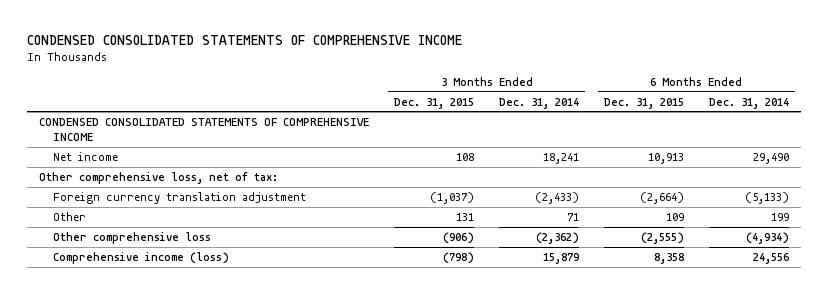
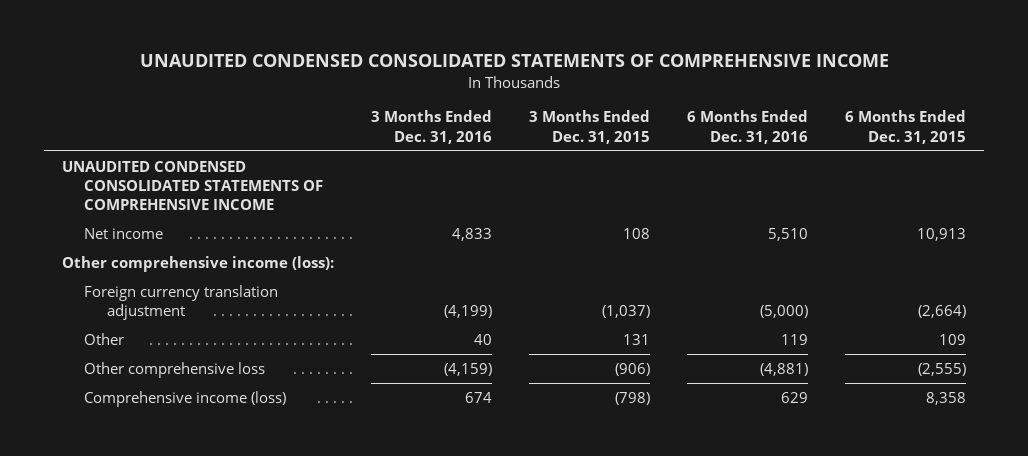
[26,34,462,45] CONDENSED CONSOLIDATED STATEMENTS OF COMPREHENSIVE INCOME -> [139,54,889,68] UNAUDITED CONDENSED CONSOLIDATED STATEMENTS OF COMPREHENSIVE INCOME
[499,97,580,109] Dec. 31, 2014 -> none
[708,97,789,109] Dec. 31, 2014 -> none
none -> [371,110,493,144] 3 Months Ended Dec. 31, 2016
none -> [686,110,808,144] 6 Months Ended Dec. 31, 2016
[39,117,370,141] CONDENSED CONSOLIDATED STATEMENTS OF COMPREHENSIVE INCOME -> [62,160,324,211] UNAUDITED CONDENSED CONSOLIDATED STATEMENTS OF COMPREHENSIVE INCOME
[39,171,279,184] Other comprehensive loss, net of tax: -> [62,255,335,272] Other comprehensive income (loss):

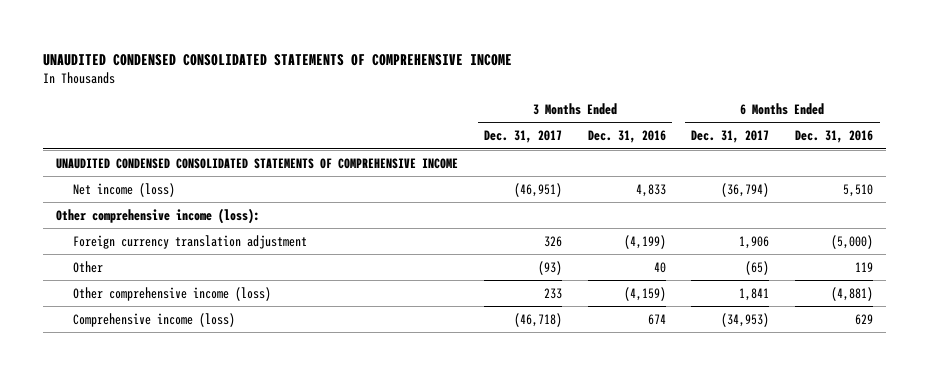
[528,110,650,144] 3 Months Ended Dec. 31, 2015 -> none
[844,110,966,144] 6 Months Ended Dec. 31, 2015 -> none
none -> [483,130,562,144] Dec. 31, 2017
none -> [691,130,770,144] Dec. 31, 2017
[84,227,164,239] Net income -> [73,182,176,197] Net income (loss)
[84,361,266,378] Other comprehensive loss -> [73,286,272,301] Other comprehensive income (loss)

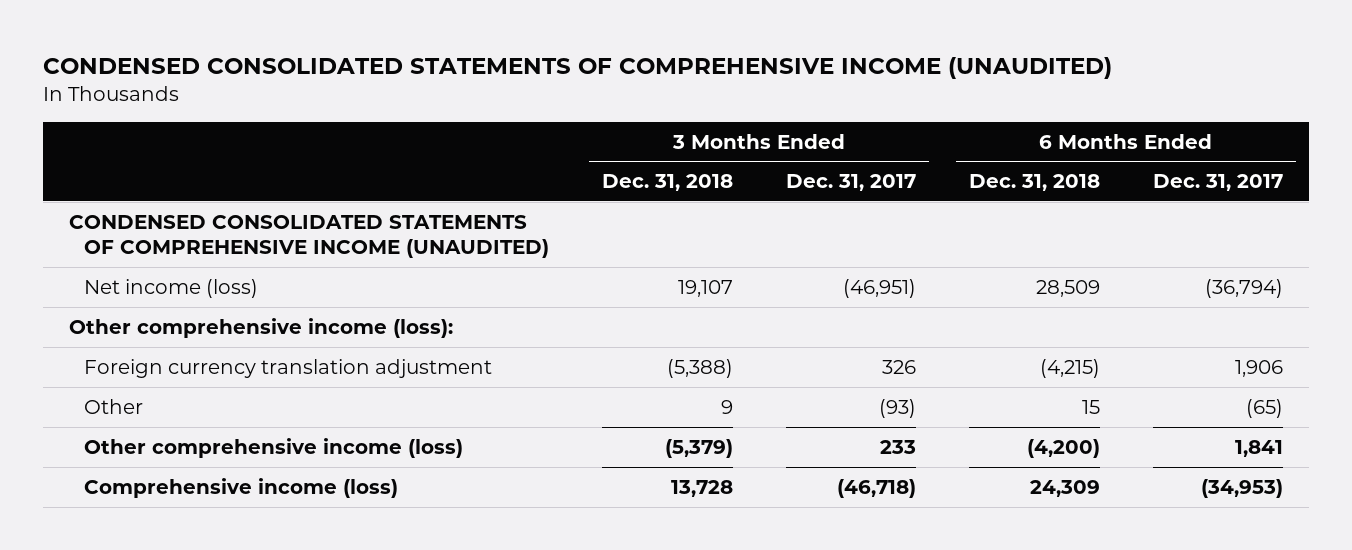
[43,53,513,66] UNAUDITED CONDENSED CONSOLIDATED STATEMENTS OF COMPREHENSIVE INCOME -> [42,57,1112,80] CONDENSED CONSOLIDATED STATEMENTS OF COMPREHENSIVE INCOME (UNAUDITED)
[587,130,666,144] Dec. 31, 2016 -> none
[795,130,874,144] Dec. 31, 2016 -> none
none -> [602,174,734,192] Dec. 31, 2018
none -> [968,174,1100,192] Dec. 31, 2018
[56,157,459,169] UNAUDITED CONDENSED CONSOLIDATED STATEMENTS OF COMPREHENSIVE INCOME -> [69,214,550,259] CONDENSED CONSOLIDATED STATEMENTS OF COMPREHENSIVE INCOME (UNAUDITED)

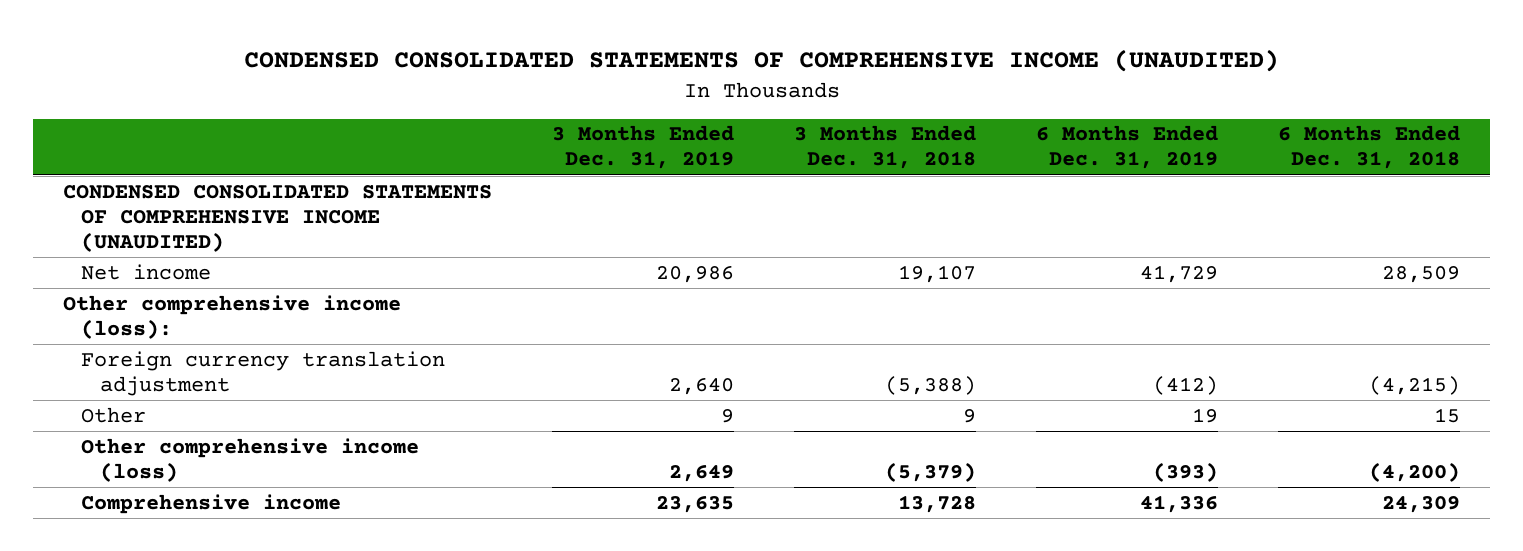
[786,174,917,192] Dec. 31, 2017 -> none
[1152,174,1283,192] Dec. 31, 2017 -> none
none -> [552,125,735,170] 3 Months Ended Dec. 31, 2019
none -> [1036,125,1219,170] 6 Months Ended Dec. 31, 2019
[84,278,259,298] Net income (loss) -> [81,263,212,280] Net income
[84,477,399,498] Comprehensive income (loss) -> [81,493,342,514] Comprehensive income

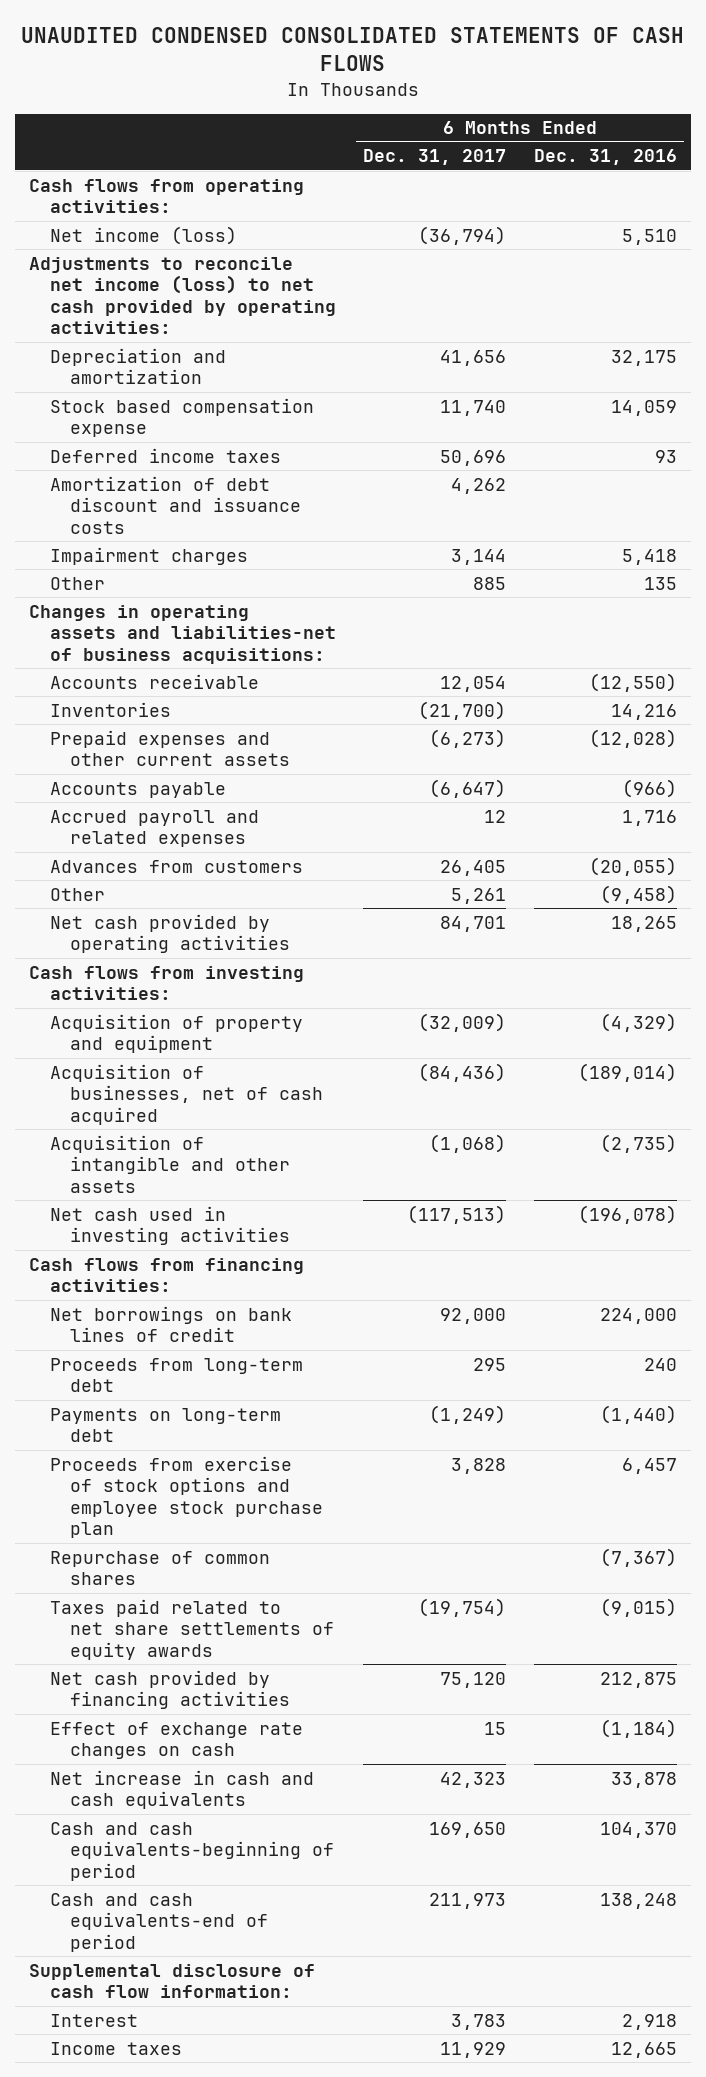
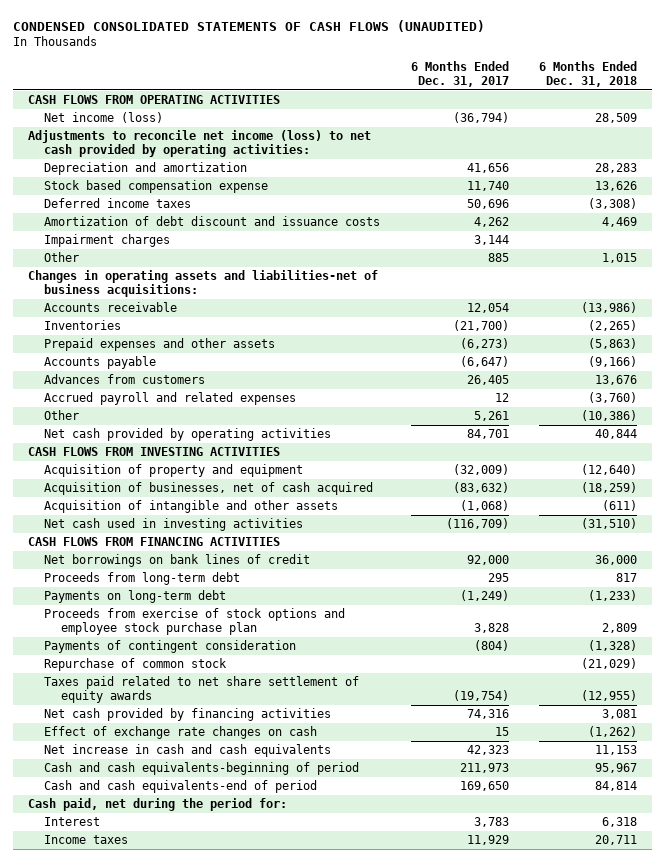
[21,27,685,72] UNAUDITED CONDENSED CONSOLIDATED STATEMENTS OF CASH FLOWS -> [12,19,485,32] CONDENSED CONSOLIDATED STATEMENTS OF CASH FLOWS (UNAUDITED)
[533,149,677,166] Dec. 31, 2016 -> none
none -> [538,60,637,88] 6 Months Ended Dec. 31, 2018
[29,178,305,214] Cash flows from operating activities: -> [28,95,281,105] CASH FLOWS FROM OPERATING ACTIVITIES
[49,729,291,767] Prepaid expenses and other current assets -> [44,338,276,352] Prepaid expenses and other assets
[49,809,259,848] Accrued payroll and related expenses -> [44,392,297,406] Accrued payroll and related expenses
[29,965,305,1001] Cash flows from investing activities: -> [28,447,281,457] CASH FLOWS FROM INVESTING ACTIVITIES
[418,1062,507,1082] (84,436) -> [452,482,509,494] (83,632)
[407,1204,507,1224] (117,513) -> [445,518,509,530] (116,709)
[29,1257,305,1293] Cash flows from financing activities: -> [28,537,281,547] CASH FLOWS FROM FINANCING ACTIVITIES
none -> [44,640,297,654] Payments of contingent consideration
[49,1550,270,1586] Repurchase of common shares -> [44,658,228,672] Repurchase of common stock
[49,1598,335,1660] Taxes paid related to net share settlements of equity awards -> [44,676,360,704] Taxes paid related to net share settlement of equity awards
[440,1671,507,1688] 75,120 -> [466,709,509,720] 74,316
[29,1963,316,1999] Supplemental disclosure of cash flow information: -> none
[429,1821,507,1838] 169,650 -> [459,763,509,774] 211,973
[429,1892,507,1909] 211,973 -> [459,781,509,792] 169,650
none -> [28,798,288,812] Cash paid, net during the period for:

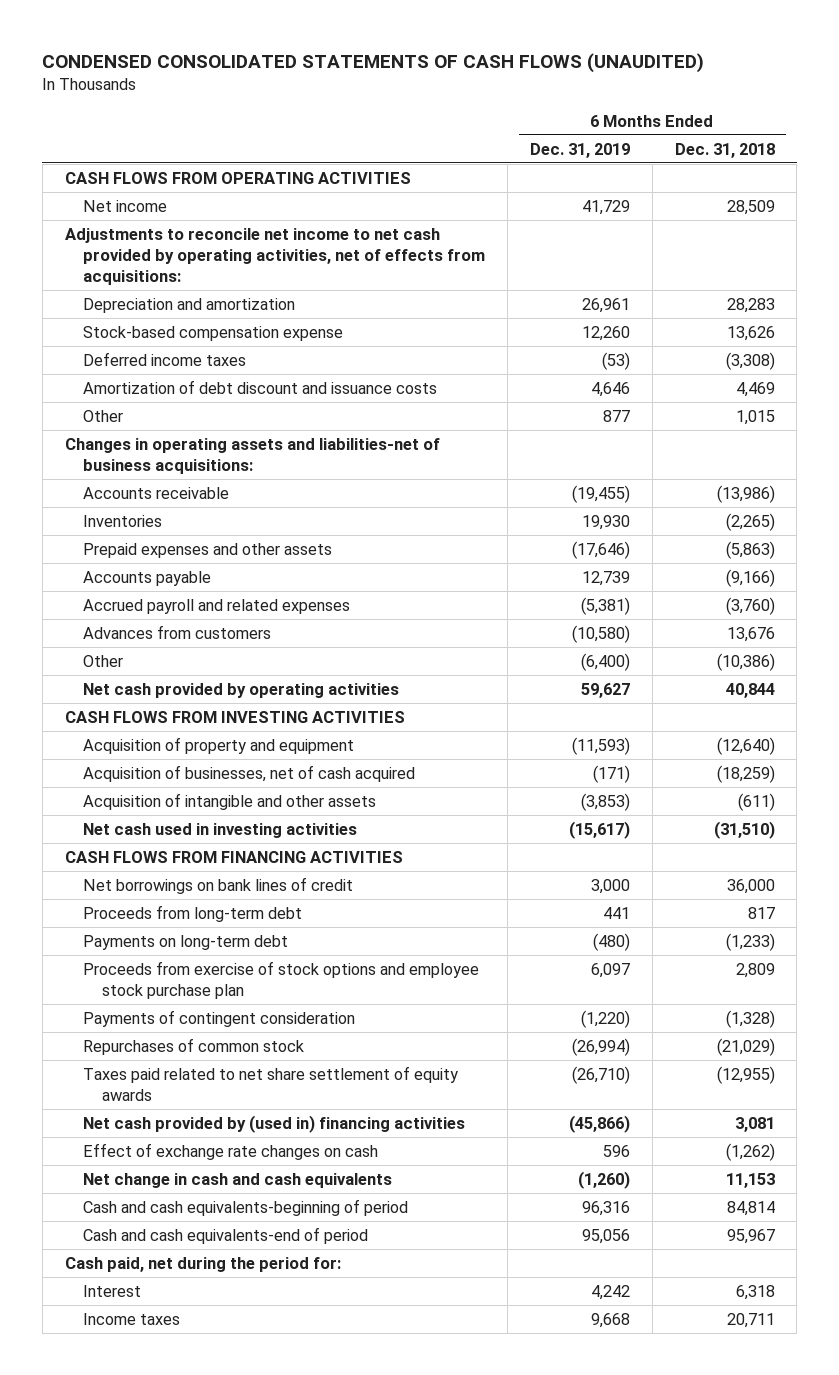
[410,60,509,88] 6 Months Ended Dec. 31, 2017 -> none
none -> [529,142,630,158] Dec. 31, 2019
[44,112,164,124] Net income (loss) -> [83,199,168,212] Net income
[28,130,372,158] Adjustments to reconcile net income (loss) to net cash provided by operating activities: -> [64,227,486,286] Adjustments to reconcile net income to net cash provided by operating activities, net of effects from acquisitions:
[44,180,269,194] Stock based compensation expense -> [83,325,344,341] Stock-based compensation expense
[44,234,171,248] Impairment charges -> none
[44,374,206,385] Advances from customers -> [83,624,272,639] Advances from customers
[44,658,228,672] Repurchase of common stock -> [83,1037,305,1055] Repurchases of common stock
[44,708,332,722] Net cash provided by financing activities -> [83,1114,466,1133] Net cash provided by (used in) financing activities
[44,744,332,758] Net increase in cash and cash equivalents -> [83,1172,393,1188] Net change in cash and cash equivalents
[594,763,637,774] 95,967 -> [726,1200,775,1216] 84,814
[594,781,637,792] 84,814 -> [726,1228,775,1244] 95,967

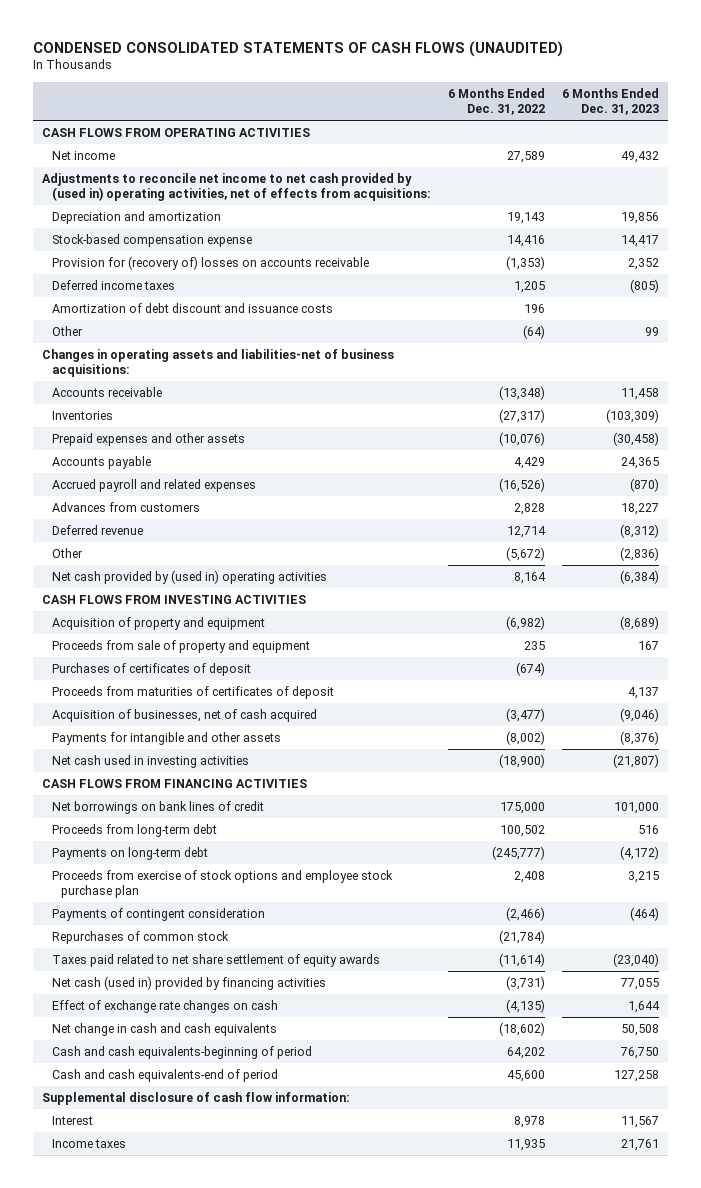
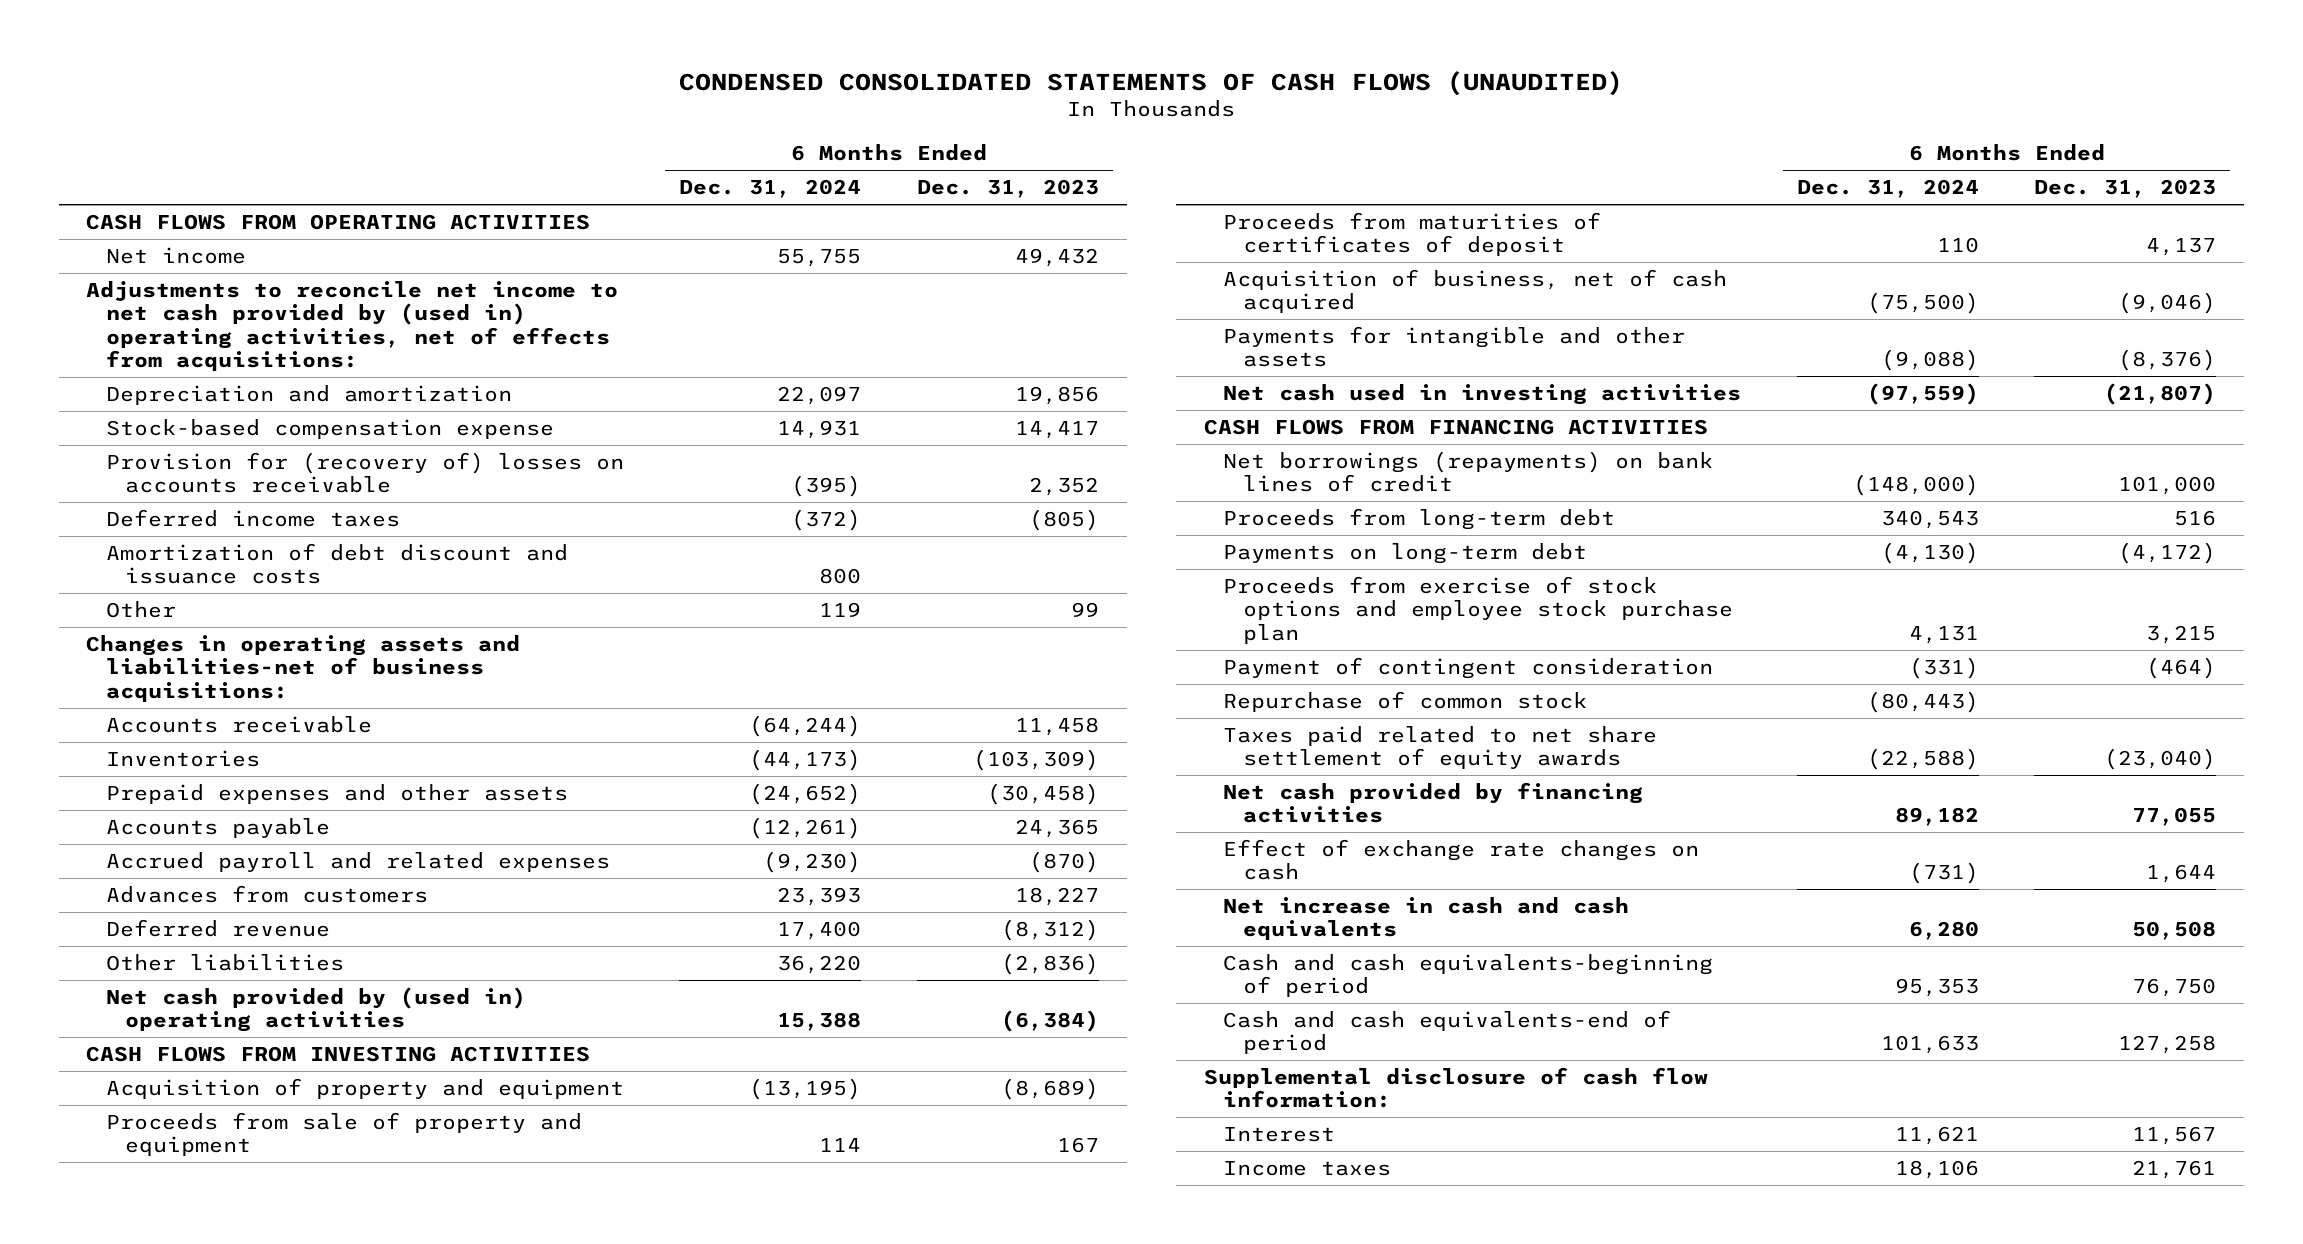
[447,87,545,116] 6 Months Ended Dec. 31, 2022 -> none
none -> [679,179,862,199] Dec. 31, 2024
[51,548,83,559] Other -> [105,953,344,971] Other liabilities
[51,663,251,677] Purchases of certificates of deposit -> none
[51,709,317,723] Acquisition of businesses, net of cash acquired -> [1223,268,1728,314] Acquisition of business, net of cash acquired
[51,801,264,815] Net borrowings on bank lines of credit -> [1223,450,1714,493] Net borrowings (repayments) on bank lines of credit
[51,908,265,922] Payments of contingent consideration -> [1223,656,1714,679] Payment of contingent consideration
[51,931,229,945] Repurchases of common stock -> [1223,690,1588,712] Repurchase of common stock
[51,976,326,991] Net cash (used in) provided by financing activities -> [1223,781,1644,824] Net cash provided by financing activities
[51,1023,277,1037] Net change in cash and cash equivalents -> [1223,896,1630,941] Net increase in cash and cash equivalents

